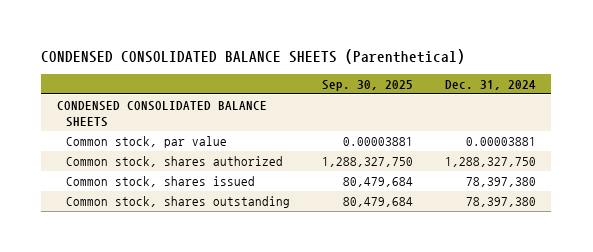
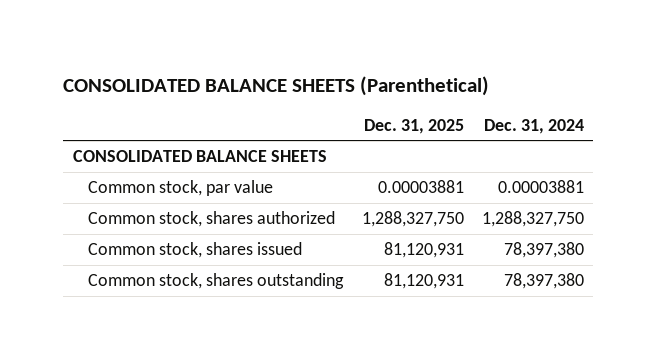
[41,49,466,65] CONDENSED CONSOLIDATED BALANCE SHEETS (Parenthetical) -> [63,75,490,96] CONSOLIDATED BALANCE SHEETS (Parenthetical)
[321,80,413,92] Sep. 30, 2025 -> none
none -> [363,119,464,135] Dec. 31, 2025
[57,100,268,128] CONDENSED CONSOLIDATED BALANCE SHEETS -> [72,150,327,163] CONSOLIDATED BALANCE SHEETS

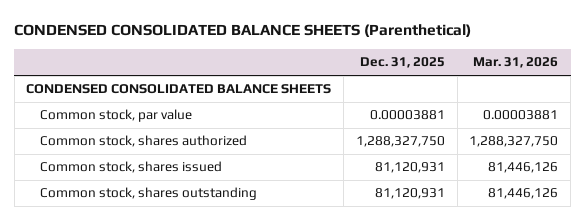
[63,75,490,96] CONSOLIDATED BALANCE SHEETS (Parenthetical) -> [14,24,472,38] CONDENSED CONSOLIDATED BALANCE SHEETS (Parenthetical)
[484,119,585,135] Dec. 31, 2024 -> none
none -> [473,57,559,69] Mar. 31, 2026
[72,150,327,163] CONSOLIDATED BALANCE SHEETS -> [26,84,332,95] CONDENSED CONSOLIDATED BALANCE SHEETS

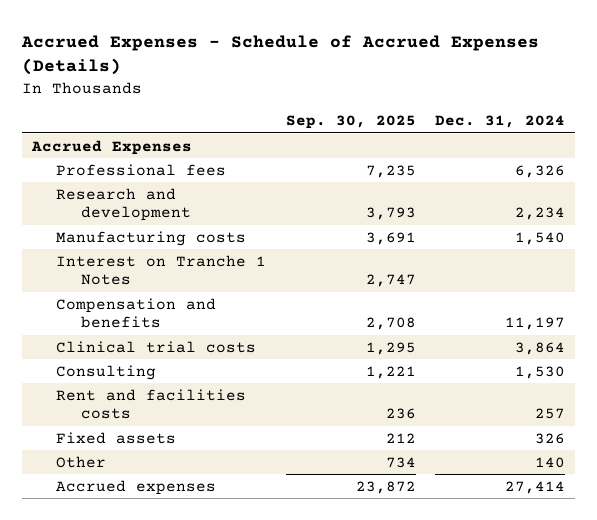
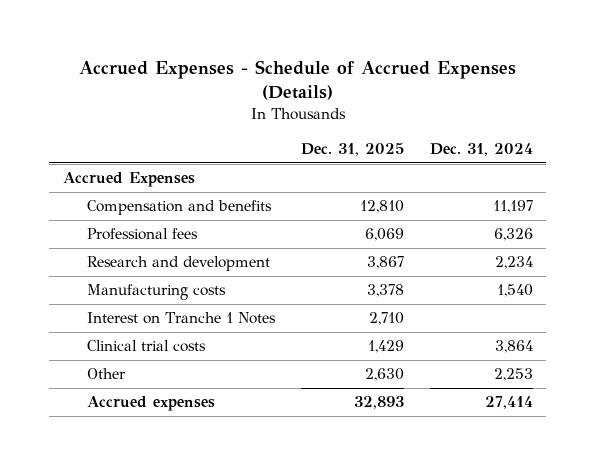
[285,115,416,130] Sep. 30, 2025 -> none
none -> [301,142,405,156] Dec. 31, 2025
[56,297,217,328] Compensation and benefits -> [87,200,273,216] Compensation and benefits
[56,364,157,380] Consulting -> none
[56,388,247,419] Rent and facilities costs -> none
[56,431,177,444] Fixed assets -> none
[535,456,566,468] 140 -> [494,368,534,382] 2,253

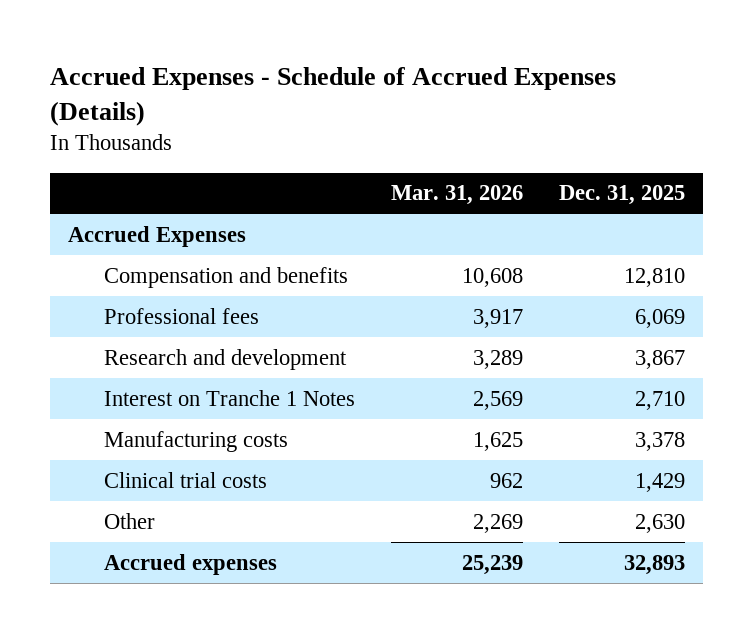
[430,142,534,156] Dec. 31, 2024 -> none
none -> [390,185,523,206] Mar. 31, 2026
[87,284,227,301] Manufacturing costs -> [103,430,288,452] Manufacturing costs

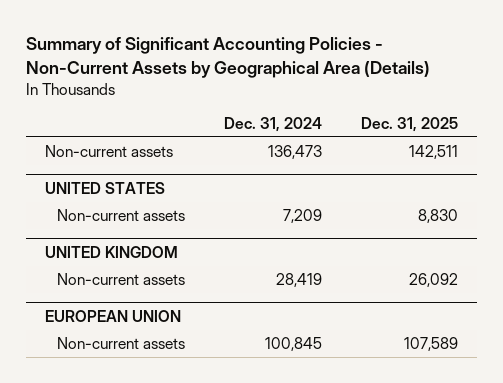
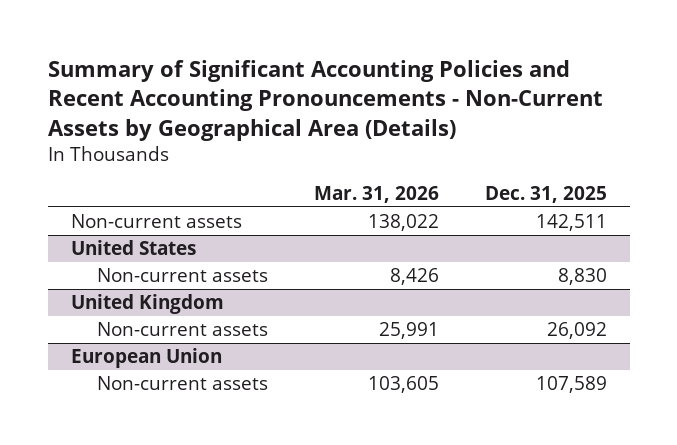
[26,36,431,78] Summary of Significant Accounting Policies - Non-Current Assets by Geographical Area (Details) -> [47,60,603,141] Summary of Significant Accounting Policies and Recent Accounting Pronouncements - Non-Current Assets by Geographical Area (Details)
[223,117,322,133] Dec. 31, 2024 -> none
none -> [313,185,439,203] Mar. 31, 2026
[45,181,166,194] UNITED STATES -> [70,240,196,256] United States
[45,245,179,258] UNITED KINGDOM -> [70,294,224,315] United Kingdom
[45,309,182,322] EUROPEAN UNION -> [70,348,222,369] European Union

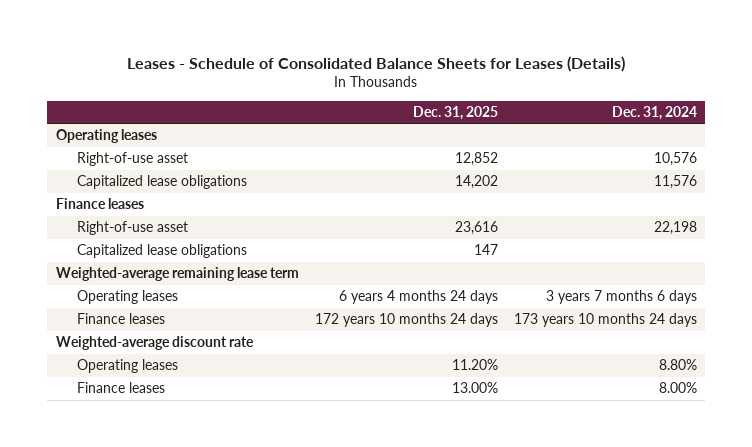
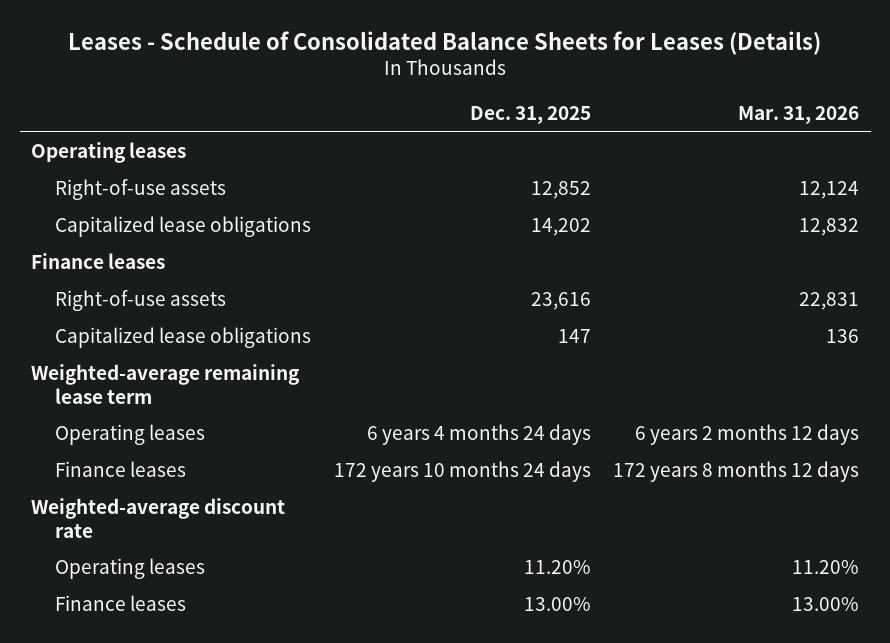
[611,105,697,120] Dec. 31, 2024 -> none
none -> [738,105,860,124] Mar. 31, 2026
[76,152,188,167] Right-of-use asset -> [55,179,227,201] Right-of-use assets
[76,221,188,236] Right-of-use asset -> [55,290,227,312] Right-of-use assets

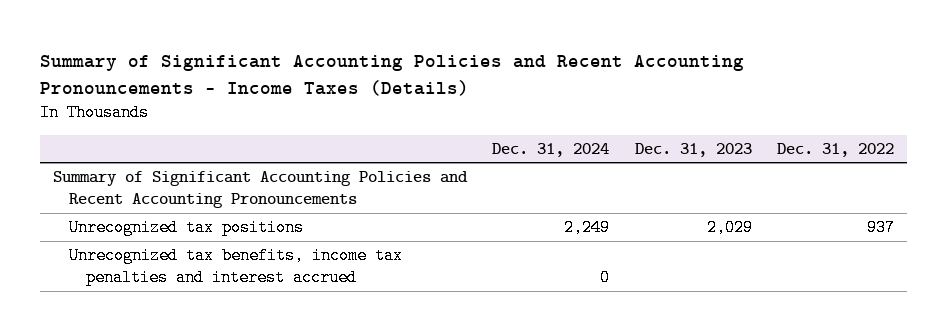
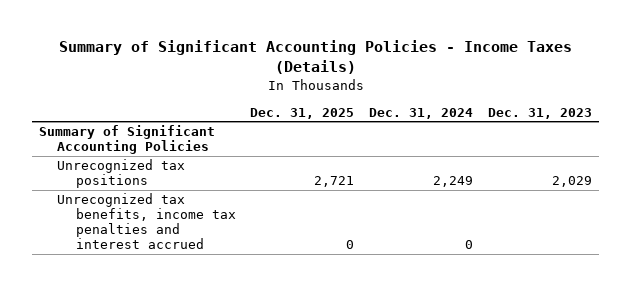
[39,54,744,96] Summary of Significant Accounting Policies and Recent Accounting Pronouncements - Income Taxes (Details) -> [58,40,572,75] Summary of Significant Accounting Policies - Income Taxes (Details)
[777,142,895,157] Dec. 31, 2022 -> none
none -> [250,107,355,119] Dec. 31, 2025
[52,171,468,209] Summary of Significant Accounting Policies and Recent Accounting Pronouncements -> [39,125,216,155] Summary of Significant Accounting Policies

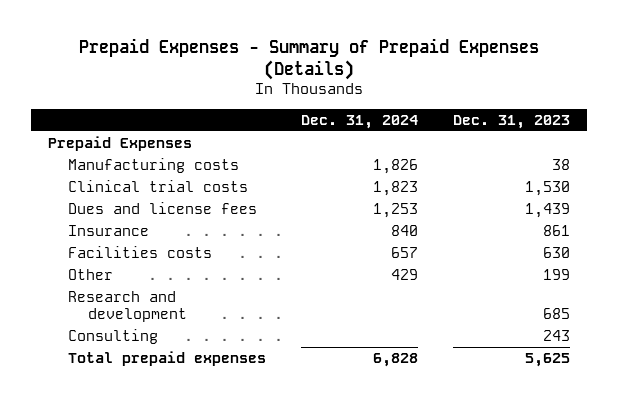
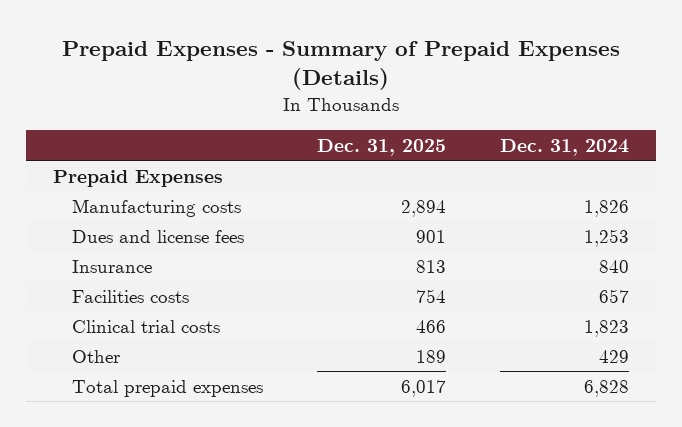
[452,114,570,129] Dec. 31, 2023 -> none
none -> [316,138,446,156] Dec. 31, 2025
[67,180,248,193] Clinical trial costs -> [71,319,220,333] Clinical trial costs
[67,291,187,322] Research and development -> none
[67,329,158,345] Consulting -> none

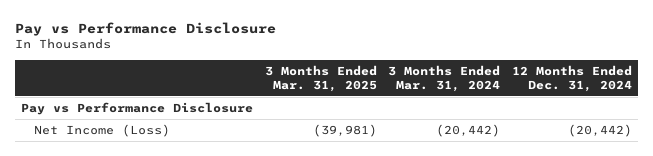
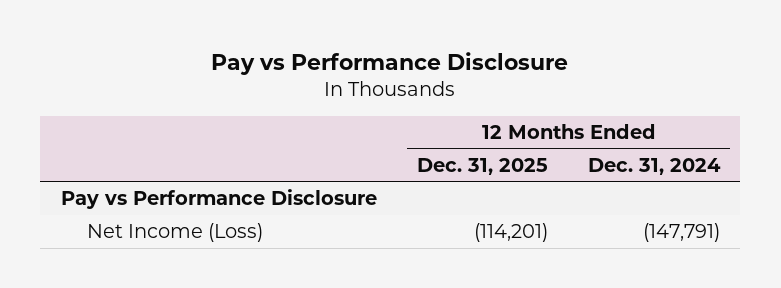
[264,64,377,92] 3 Months Ended Mar. 31, 2025 -> none
[388,64,501,92] 3 Months Ended Mar. 31, 2024 -> none
none -> [416,157,548,175] Dec. 31, 2025
[568,123,633,137] (20,442) -> [643,223,721,243] (147,791)

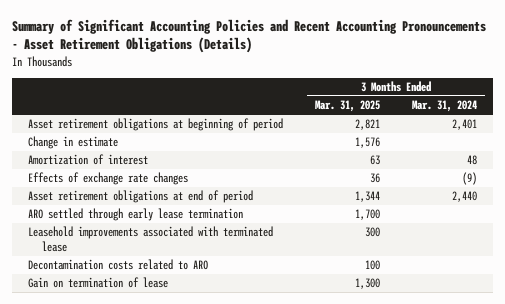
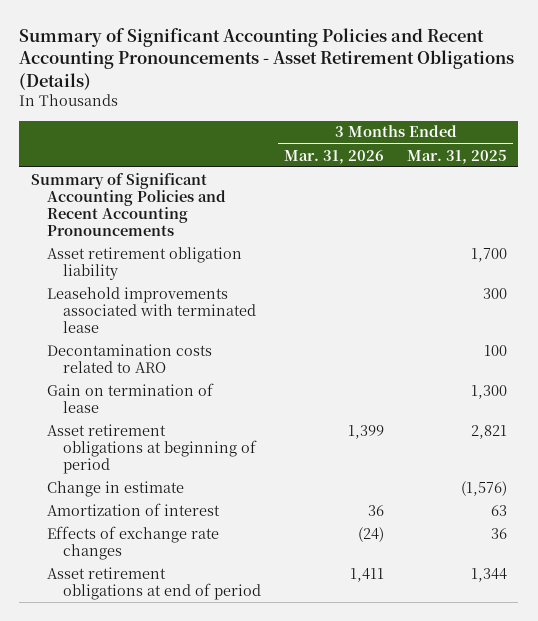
[411,100,477,113] Mar. 31, 2024 -> none
none -> [284,149,385,164] Mar. 31, 2026
none -> [30,172,226,236] Summary of Significant Accounting Policies and Recent Accounting Pronouncements
none -> [46,246,242,280] Asset retirement obligation liability
[28,226,274,252] Leasehold improvements associated with terminated lease -> [46,286,257,333] Leasehold improvements associated with terminated lease
[28,259,209,271] Decontamination costs related to ARO -> [46,343,212,373] Decontamination costs related to ARO
[28,277,169,289] Gain on termination of lease -> [46,382,214,413] Gain on termination of lease
[354,137,380,149] 1,576 -> [460,480,507,496] (1,576)
[28,208,244,222] ARO settled through early lease termination -> none

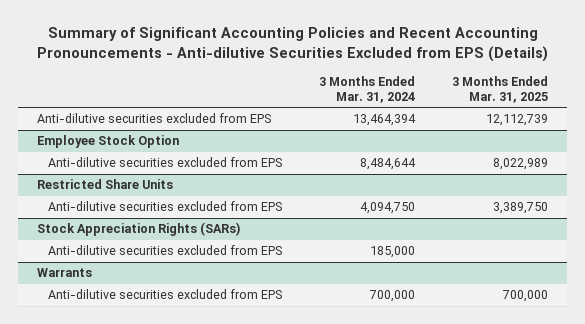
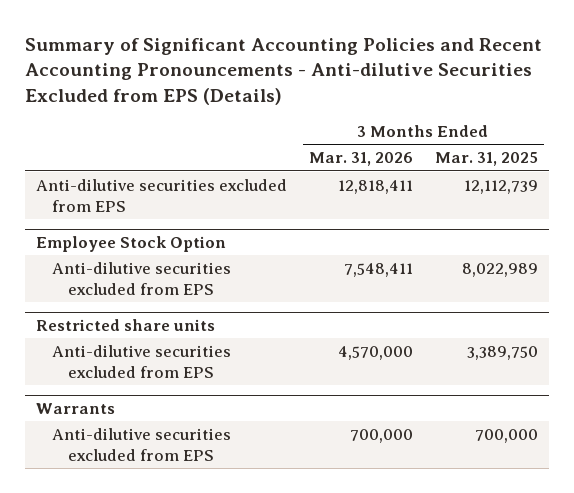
[318,75,415,104] 3 Months Ended Mar. 31, 2024 -> none
none -> [308,152,413,167] Mar. 31, 2026
[37,179,174,190] Restricted Share Units -> [35,319,215,332] Restricted share units
[37,222,242,237] Stock Appreciation Rights (SARs) -> none
[47,245,282,256] Anti-dilutive securities excluded from EPS -> none

